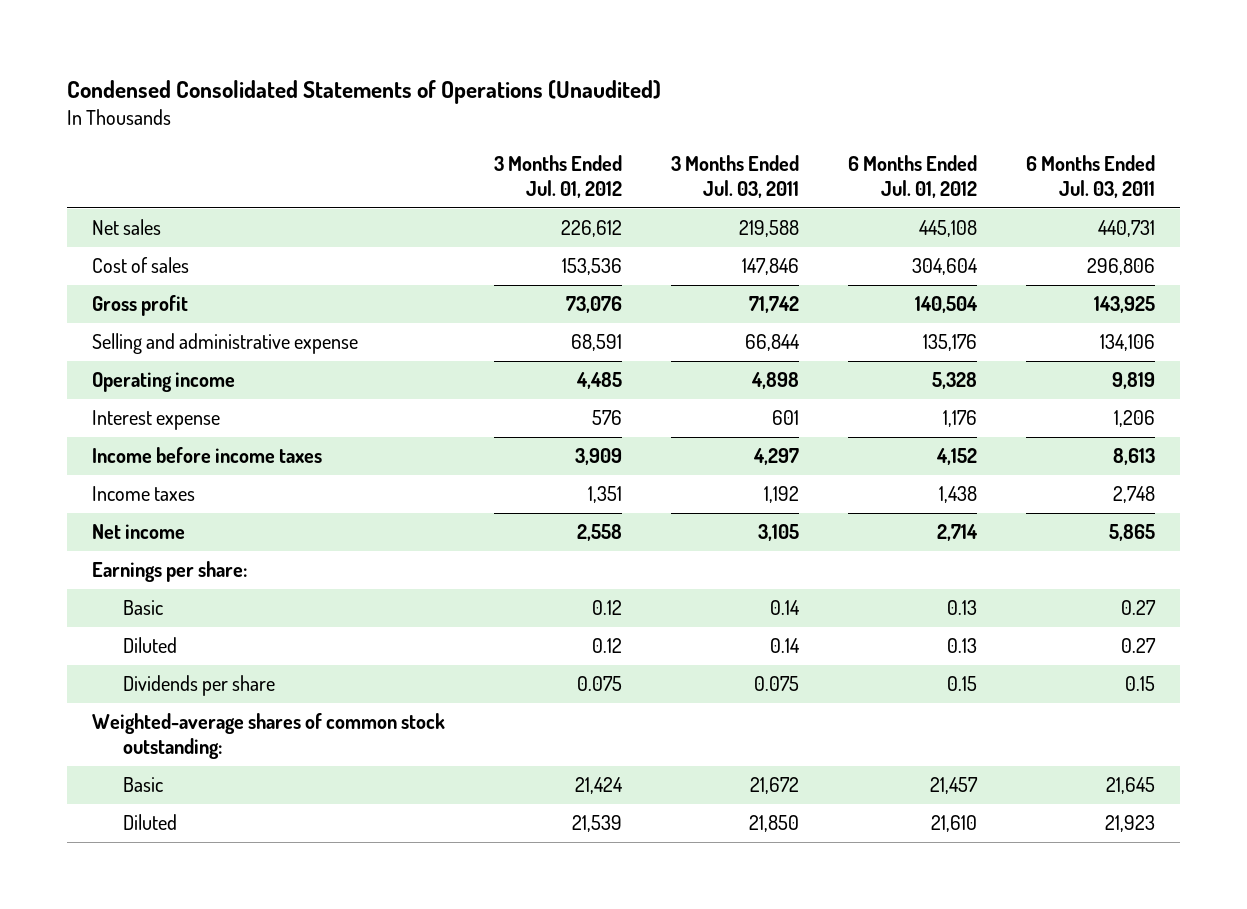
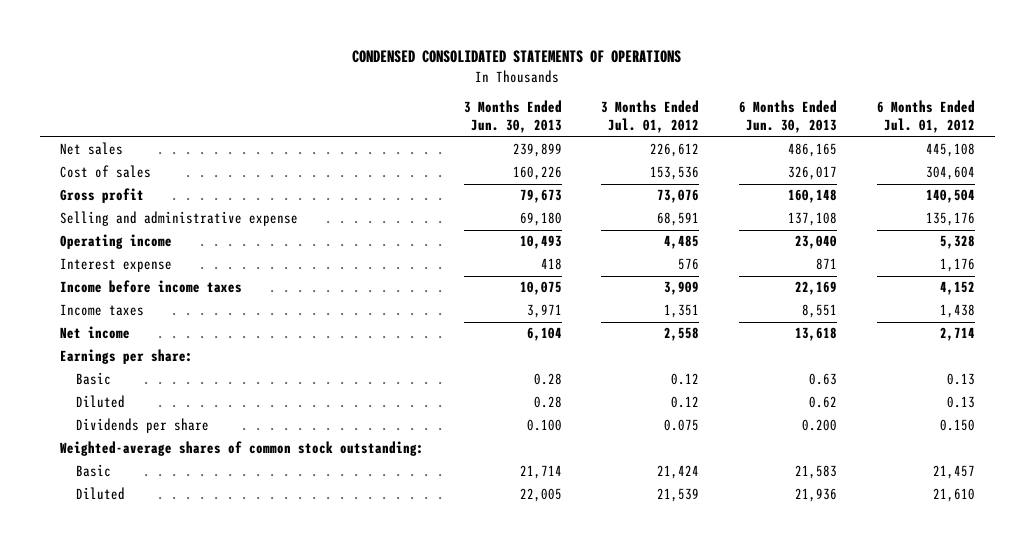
[67,79,662,104] Condensed Consolidated Statements of Operations (Unaudited) -> [352,50,682,64] CONDENSED CONSOLIDATED STATEMENTS OF OPERATIONS
[670,154,799,199] 3 Months Ended Jul. 03, 2011 -> none
[1026,154,1156,199] 6 Months Ended Jul. 03, 2011 -> none
none -> [463,100,562,134] 3 Months Ended Jun. 30, 2013
none -> [739,100,838,134] 6 Months Ended Jun. 30, 2013
[947,676,978,692] 0.15 -> [939,419,975,432] 0.150

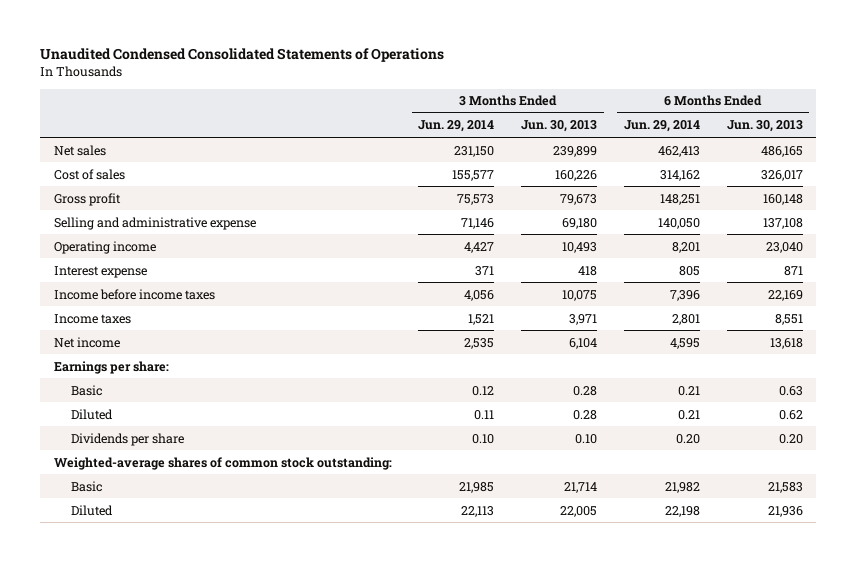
[352,50,682,64] CONDENSED CONSOLIDATED STATEMENTS OF OPERATIONS -> [40,48,445,63] Unaudited Condensed Consolidated Statements of Operations
[601,100,700,134] 3 Months Ended Jul. 01, 2012 -> none
[876,100,975,134] 6 Months Ended Jul. 01, 2012 -> none
none -> [418,120,495,133] Jun. 29, 2014
none -> [623,120,700,133] Jun. 29, 2014
[526,419,562,432] 0.100 -> [575,433,598,444] 0.10
[802,419,838,432] 0.200 -> [778,433,803,444] 0.20

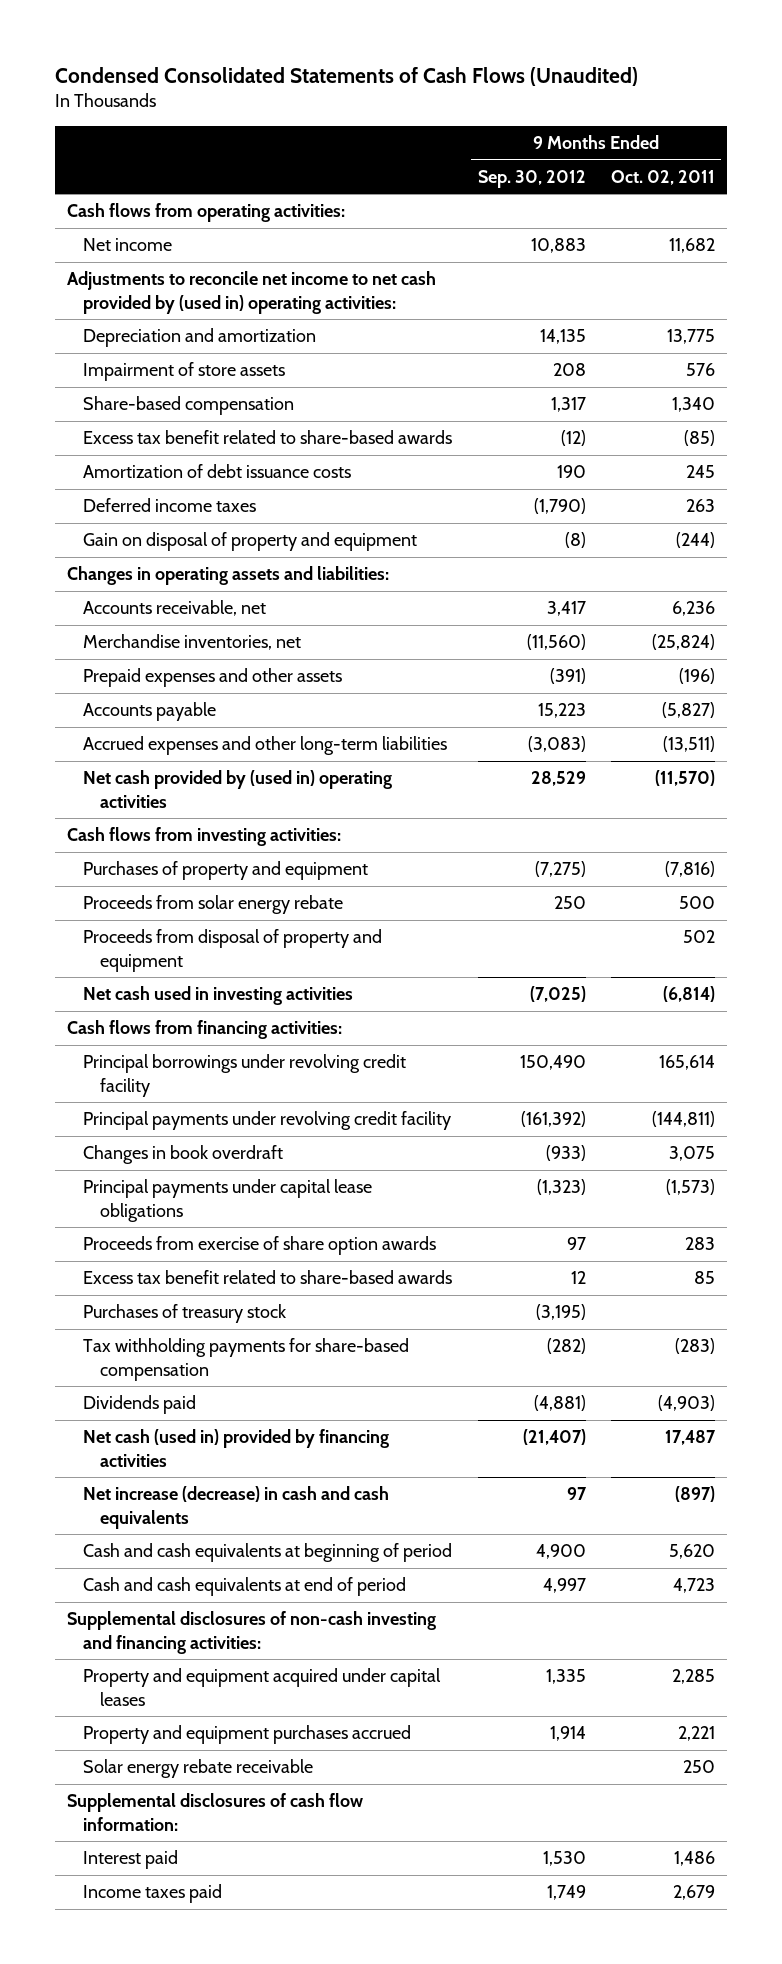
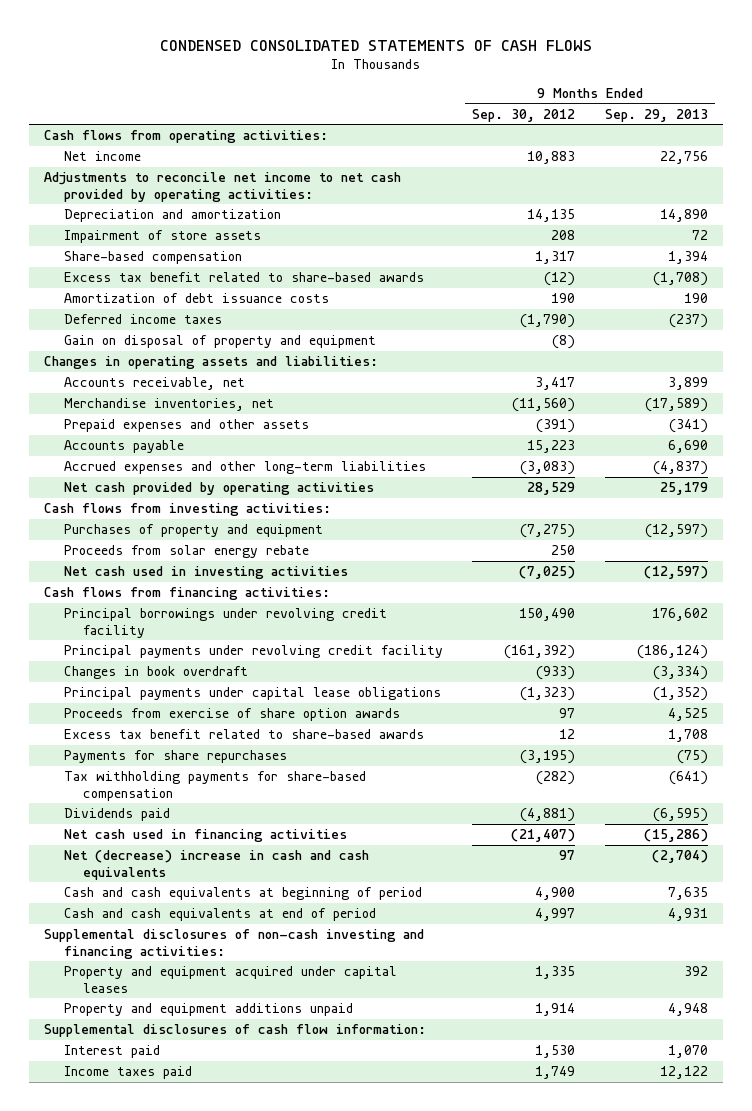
[54,66,638,86] Condensed Consolidated Statements of Cash Flows (Unaudited) -> [159,39,592,51] CONDENSED CONSOLIDATED STATEMENTS OF CASH FLOWS
[610,169,715,185] Oct. 02, 2011 -> none
none -> [604,108,708,122] Sep. 29, 2013
[67,271,437,314] Adjustments to reconcile net income to net cash provided by (used in) operating activities: -> [43,172,401,202] Adjustments to reconcile net income to net cash provided by operating activities:
[83,770,393,808] Net cash provided by (used in) operating activities -> [63,482,374,496] Net cash provided by operating activities
[83,929,383,972] Proceeds from disposal of property and equipment -> none
[83,1304,287,1324] Purchases of treasury stock -> [63,750,287,764] Payments for share repurchases
[83,1429,390,1467] Net cash (used in) provided by financing activities -> [63,829,347,843] Net cash used in financing activities
[83,1486,390,1529] Net increase (decrease) in cash and cash equivalents -> [63,850,369,880] Net (decrease) increase in cash and cash equivalents
[83,1759,314,1779] Solar energy rebate receivable -> none
[83,1725,412,1745] Property and equipment purchases accrued -> [63,1003,353,1017] Property and equipment additions unpaid

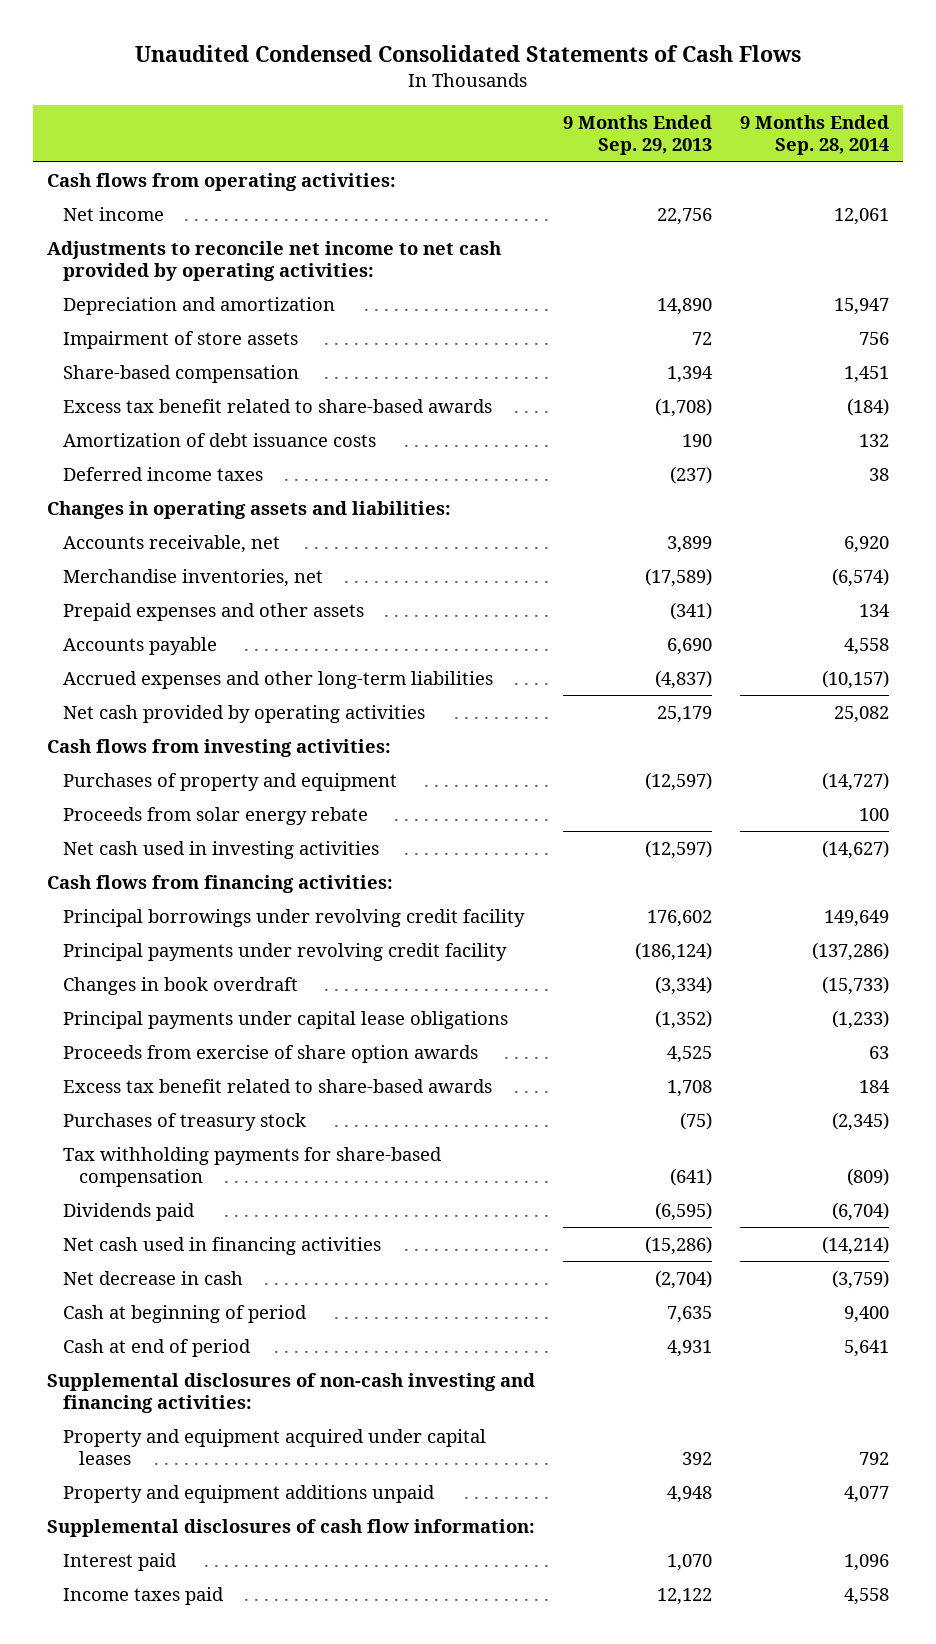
[159,39,592,51] CONDENSED CONSOLIDATED STATEMENTS OF CASH FLOWS -> [135,44,802,62] Unaudited Condensed Consolidated Statements of Cash Flows
[472,108,576,122] Sep. 30, 2012 -> none
none -> [740,115,890,156] 9 Months Ended Sep. 28, 2014
[63,335,376,349] Gain on disposal of property and equipment -> none
[63,750,287,764] Payments for share repurchases -> [62,1112,306,1131] Purchases of treasury stock
[63,850,369,880] Net (decrease) increase in cash and cash equivalents -> [62,1270,243,1285] Net decrease in cash
[63,887,422,901] Cash and cash equivalents at beginning of period -> [62,1304,307,1323] Cash at beginning of period
[63,908,376,922] Cash and cash equivalents at end of period -> [62,1338,251,1357] Cash at end of period

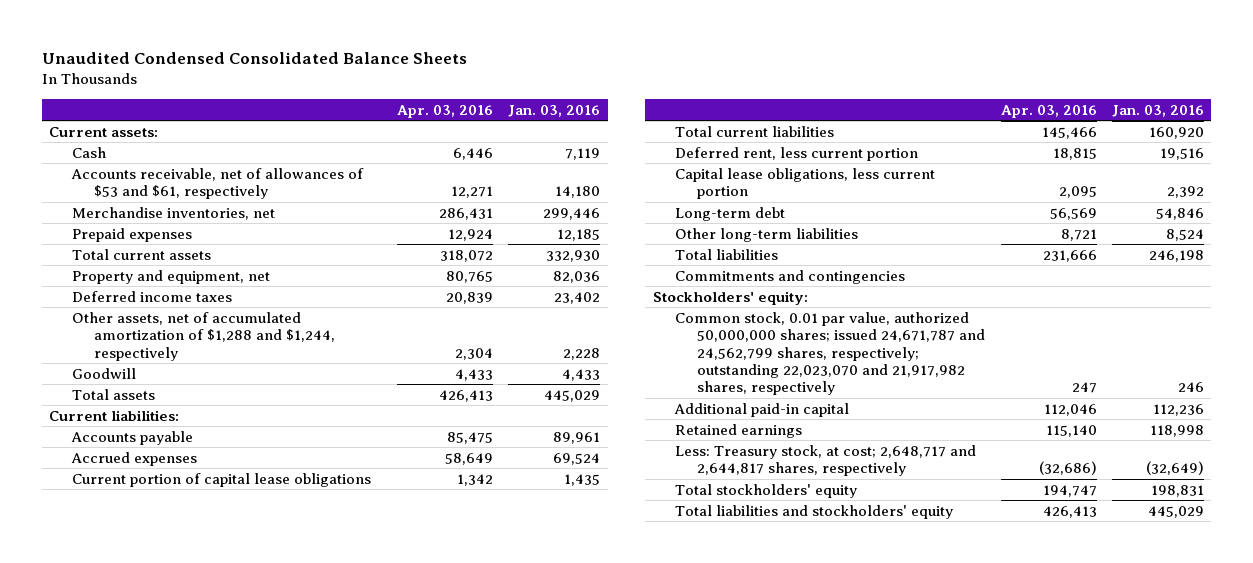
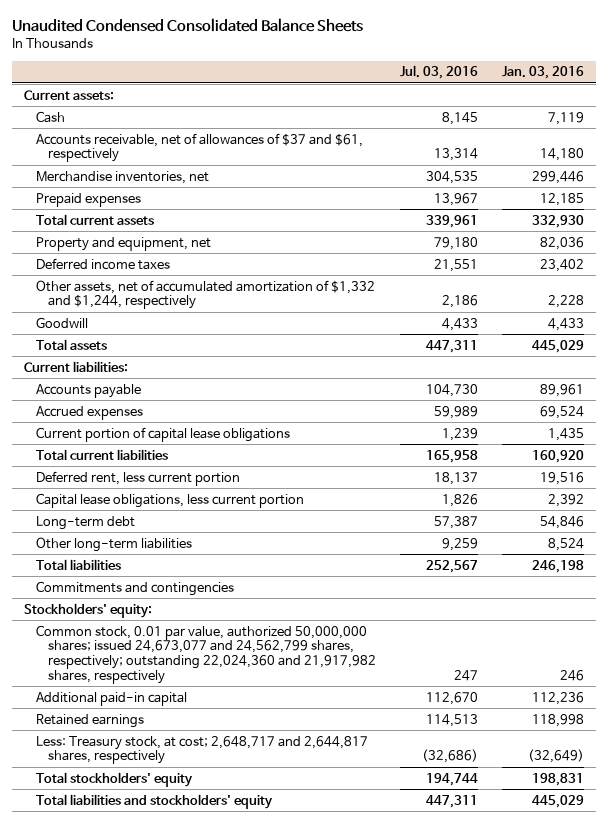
[397,104,494,118] Apr. 03, 2016 -> none
none -> [400,65,479,80] Jul. 03, 2016
[70,167,364,200] Accounts receivable, net of allowances of $53 and $61, respectively -> [35,132,363,163] Accounts receivable, net of allowances of $37 and $61, respectively
[71,311,335,361] Other assets, net of accumulated amortization of $1,288 and $1,244, respectively -> [35,279,375,310] Other assets, net of accumulated amortization of $1,332 and $1,244, respectively
[674,311,986,396] Common stock, 0.01 par value, authorized 50,000,000 shares; issued 24,671,787 and 24,562,799 shares, respectively; outstanding 22,023,070 and 21,917,982 shares, respectively -> [35,624,376,684] Common stock, 0.01 par value, authorized 50,000,000 shares; issued 24,673,077 and 24,562,799 shares, respectively; outstanding 22,024,360 and 21,917,982 shares, respectively

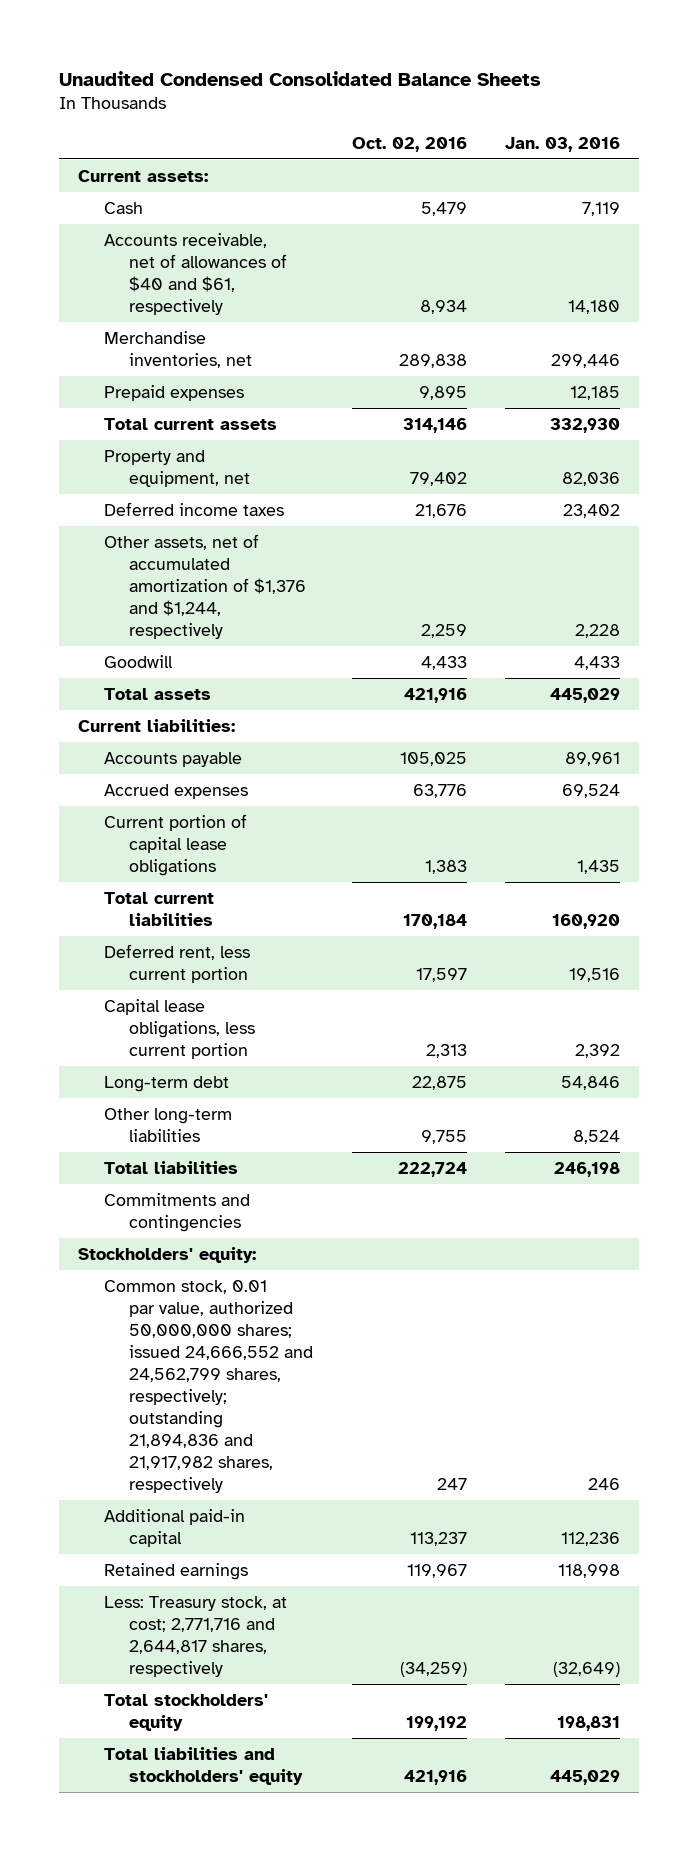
[400,65,479,80] Jul. 03, 2016 -> none
none -> [351,136,467,152] Oct. 02, 2016
[35,132,363,163] Accounts receivable, net of allowances of $37 and $61, respectively -> [103,232,288,315] Accounts receivable, net of allowances of $40 and $61, respectively
[35,279,375,310] Other assets, net of accumulated amortization of $1,332 and $1,244, respectively -> [103,533,307,639] Other assets, net of accumulated amortization of $1,376 and $1,244, respectively
[35,624,376,684] Common stock, 0.01 par value, authorized 50,000,000 shares; issued 24,673,077 and 24,562,799 shares, respectively; outstanding 22,024,360 and 21,917,982 shares, respectively -> [103,1279,314,1493] Common stock, 0.01 par value, authorized 50,000,000 shares; issued 24,666,552 and 24,562,799 shares, respectively; outstanding 21,894,836 and 21,917,982 shares, respectively
[35,735,368,765] Less: Treasury stock, at cost; 2,648,717 and 2,644,817 shares, respectively -> [103,1595,287,1677] Less: Treasury stock, at cost; 2,771,716 and 2,644,817 shares, respectively

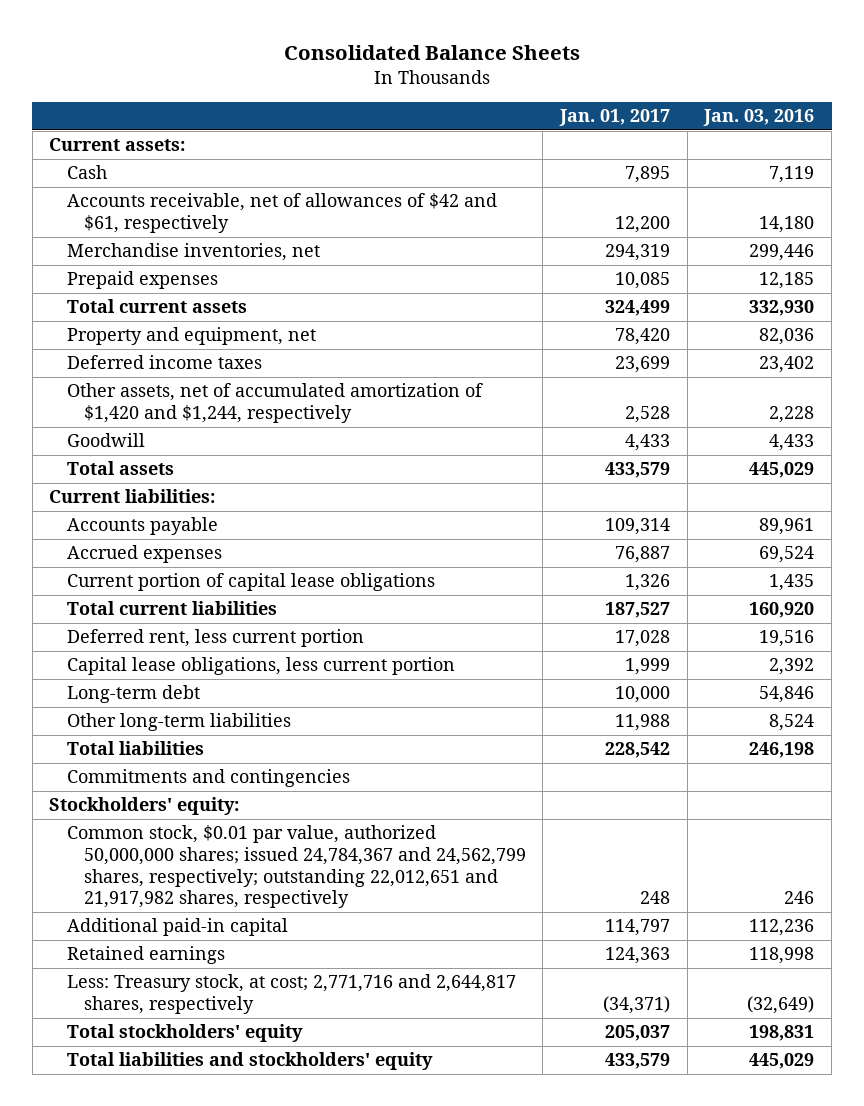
[59,70,542,86] Unaudited Condensed Consolidated Balance Sheets -> [283,45,580,61] Consolidated Balance Sheets
[351,136,467,152] Oct. 02, 2016 -> none
none -> [559,109,671,127] Jan. 01, 2017
[103,232,288,315] Accounts receivable, net of allowances of $40 and $61, respectively -> [66,193,497,234] Accounts receivable, net of allowances of $42 and $61, respectively
[103,533,307,639] Other assets, net of accumulated amortization of $1,376 and $1,244, respectively -> [66,383,483,424] Other assets, net of accumulated amortization of $1,420 and $1,244, respectively
[103,1279,314,1493] Common stock, 0.01 par value, authorized 50,000,000 shares; issued 24,666,552 and 24,562,799 shares, respectively; outstanding 21,894,836 and 21,917,982 shares, respectively -> [66,825,526,909] Common stock, $0.01 par value, authorized 50,000,000 shares; issued 24,784,367 and 24,562,799 shares, respectively; outstanding 22,012,651 and 21,917,982 shares, respectively

